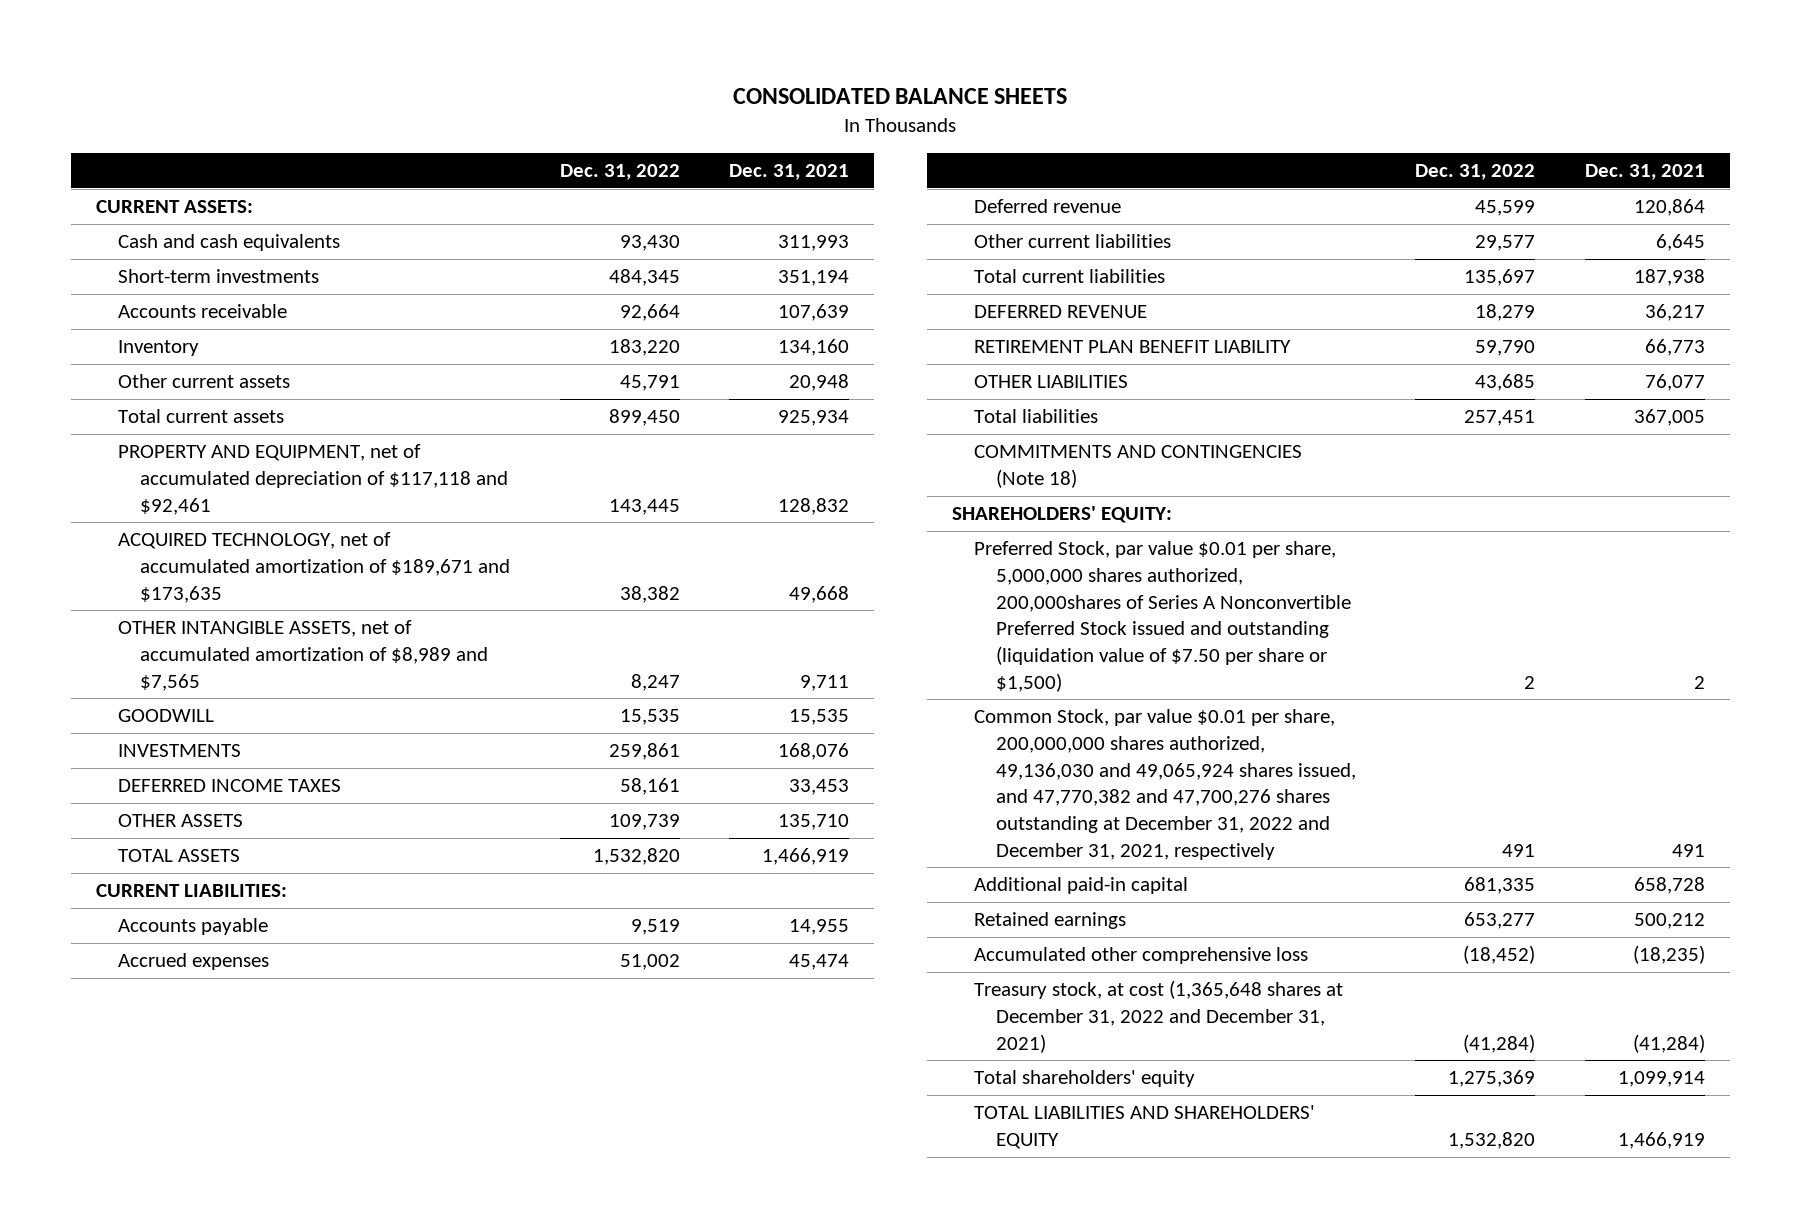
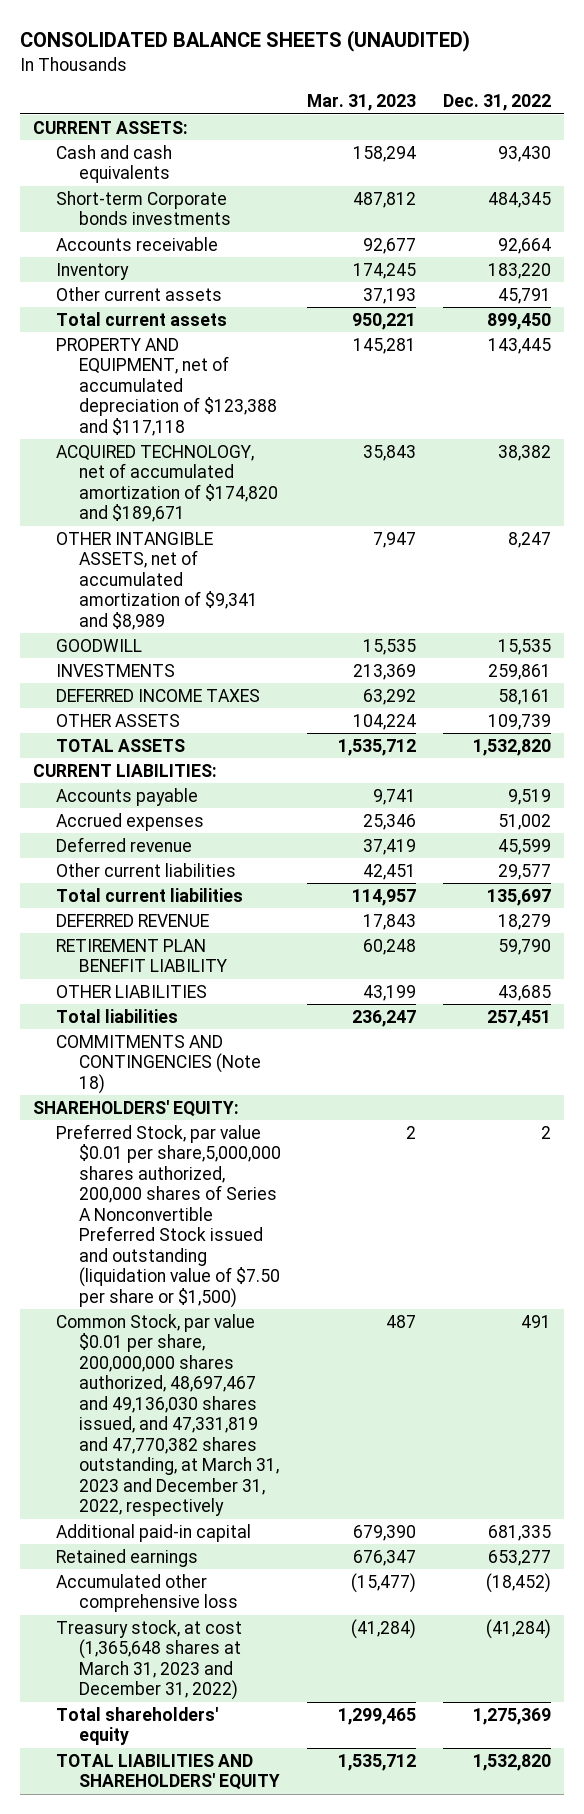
[733,87,1068,104] CONSOLIDATED BALANCE SHEETS -> [19,30,470,53] CONSOLIDATED BALANCE SHEETS (UNAUDITED)
[729,164,850,181] Dec. 31, 2021 -> none
none -> [307,94,417,112] Mar. 31, 2023
[117,269,319,284] Short-term investments -> [55,190,231,226] Short-term Corporate bonds investments
[117,444,508,515] PROPERTY AND EQUIPMENT, net of accumulated depreciation of $117,118 and $92,461 -> [55,337,277,436] PROPERTY AND EQUIPMENT, net of accumulated depreciation of $123,388 and $117,118
[117,532,510,603] ACQUIRED TECHNOLOGY, net of accumulated amortization of $189,671 and $173,635 -> [55,444,278,523] ACQUIRED TECHNOLOGY, net of accumulated amortization of $174,820 and $189,671
[117,620,488,691] OTHER INTANGIBLE ASSETS, net of accumulated amortization of $8,989 and $7,565 -> [55,531,258,630] OTHER INTANGIBLE ASSETS, net of accumulated amortization of $9,341 and $8,989
[973,541,1351,692] Preferred Stock, par value $0.01 per share, 5,000,000 shares authorized, 200,000shares of Series A Nonconvertible Preferred Stock issued and outstanding (liquidation value of $7.50 per share or $1,500) -> [55,1123,281,1308] Preferred Stock, par value $0.01 per share,5,000,000 shares authorized, 200,000 shares of Series A Nonconvertible Preferred Stock issued and outstanding (liquidation value of $7.50 per share or $1,500)
[973,709,1356,860] Common Stock, par value $0.01 per share, 200,000,000 shares authorized, 49,136,030 and 49,065,924 shares issued, and 47,770,382 and 47,700,276 shares outstanding at December 31, 2022 and December 31, 2021, respectively -> [55,1313,279,1517] Common Stock, par value $0.01 per share, 200,000,000 shares authorized, 48,697,467 and 49,136,030 shares issued, and 47,331,819 and 47,770,382 shares outstanding, at March 31, 2023 and December 31, 2022, respectively
[973,980,1343,1053] Treasury stock, at cost (1,365,648 shares at December 31, 2022 and December 31, 2021) -> [55,1619,242,1701] Treasury stock, at cost (1,365,648 shares at March 31, 2023 and December 31, 2022)

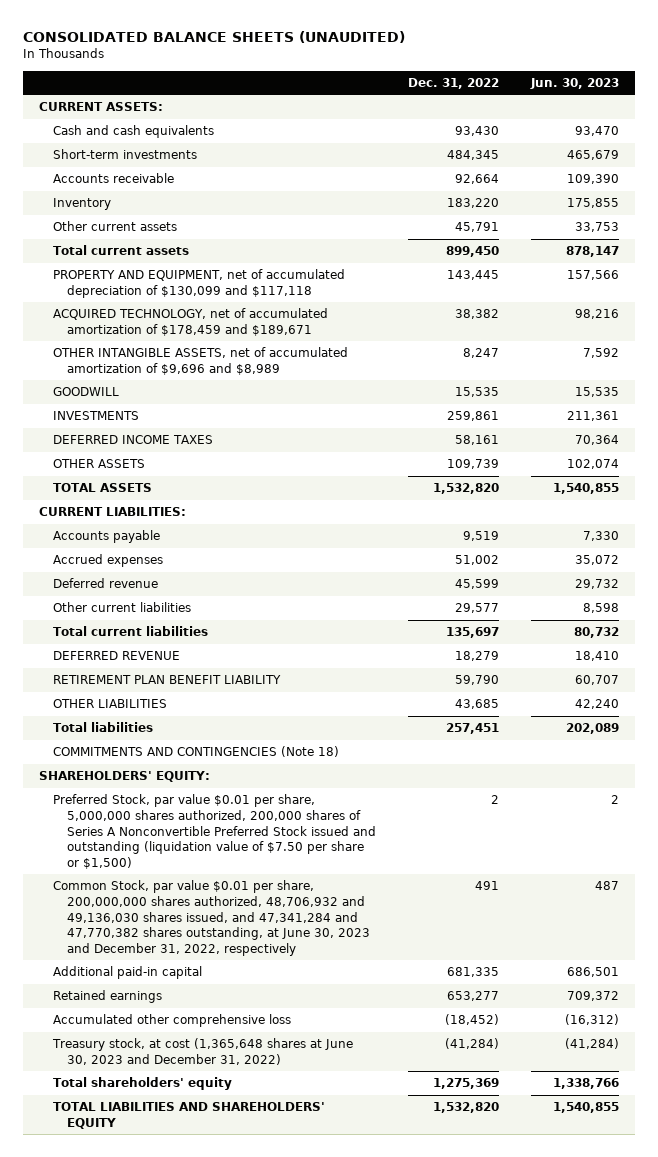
[307,94,417,112] Mar. 31, 2023 -> none
none -> [529,77,619,89] Jun. 30, 2023
[55,190,231,226] Short-term Corporate bonds investments -> [52,149,197,160] Short-term investments
[55,337,277,436] PROPERTY AND EQUIPMENT, net of accumulated depreciation of $123,388 and $117,118 -> [52,269,345,298] PROPERTY AND EQUIPMENT, net of accumulated depreciation of $130,099 and $117,118
[55,444,278,523] ACQUIRED TECHNOLOGY, net of accumulated amortization of $174,820 and $189,671 -> [52,308,328,336] ACQUIRED TECHNOLOGY, net of accumulated amortization of $178,459 and $189,671
[55,531,258,630] OTHER INTANGIBLE ASSETS, net of accumulated amortization of $9,341 and $8,989 -> [52,347,348,375] OTHER INTANGIBLE ASSETS, net of accumulated amortization of $9,696 and $8,989
[55,1123,281,1308] Preferred Stock, par value $0.01 per share,5,000,000 shares authorized, 200,000 shares of Series A Nonconvertible Preferred Stock issued and outstanding (liquidation value of $7.50 per share or $1,500) -> [52,794,376,869] Preferred Stock, par value $0.01 per share, 5,000,000 shares authorized, 200,000 shares of Series A Nonconvertible Preferred Stock issued and outstanding (liquidation value of $7.50 per share or $1,500)
[55,1313,279,1517] Common Stock, par value $0.01 per share, 200,000,000 shares authorized, 48,697,467 and 49,136,030 shares issued, and 47,331,819 and 47,770,382 shares outstanding, at March 31, 2023 and December 31, 2022, respectively -> [52,880,370,956] Common Stock, par value $0.01 per share, 200,000,000 shares authorized, 48,706,932 and 49,136,030 shares issued, and 47,341,284 and 47,770,382 shares outstanding, at June 30, 2023 and December 31, 2022, respectively
[55,1619,242,1701] Treasury stock, at cost (1,365,648 shares at March 31, 2023 and December 31, 2022) -> [51,1038,353,1065] Treasury stock, at cost (1,365,648 shares at June 30, 2023 and December 31, 2022)

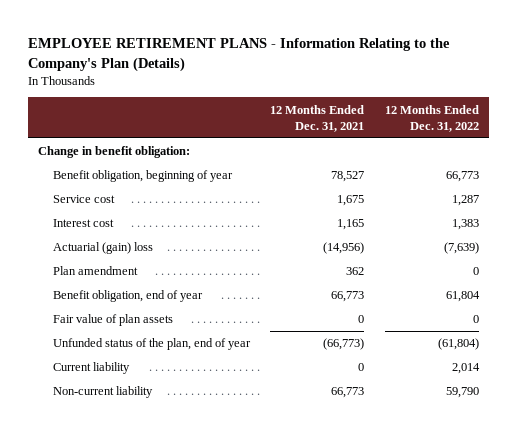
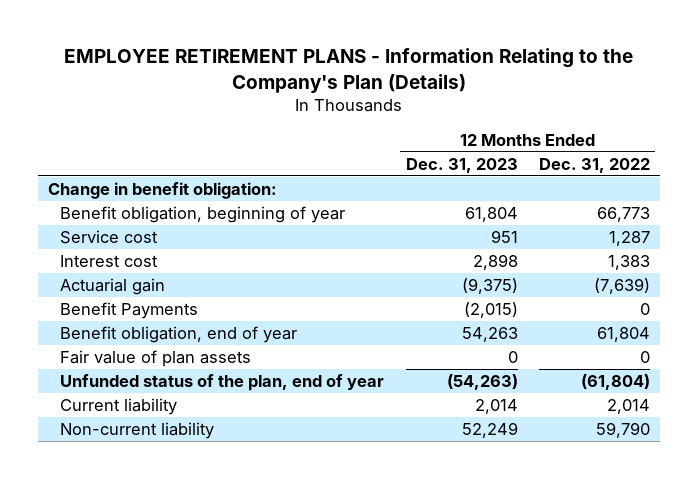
[270,104,365,132] 12 Months Ended Dec. 31, 2021 -> none
none -> [405,157,518,173] Dec. 31, 2023
[52,266,138,276] Plan amendment -> none
[52,242,153,255] Actuarial (gain) loss -> [60,278,166,296] Actuarial gain
none -> [60,302,199,320] Benefit Payments

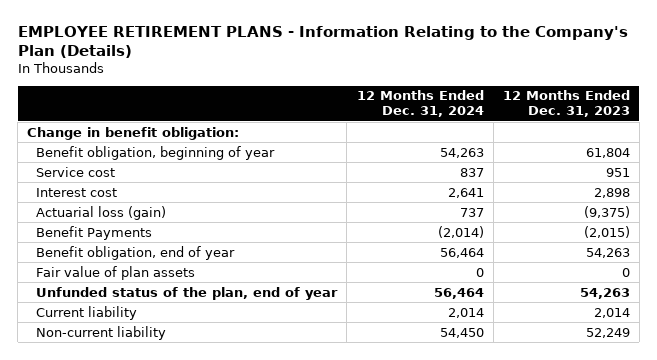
[538,157,650,173] Dec. 31, 2022 -> none
none -> [356,90,484,118] 12 Months Ended Dec. 31, 2024
[60,278,166,296] Actuarial gain -> [36,205,167,220] Actuarial loss (gain)
[446,374,518,391] (54,263) -> [579,287,630,299] 54,263

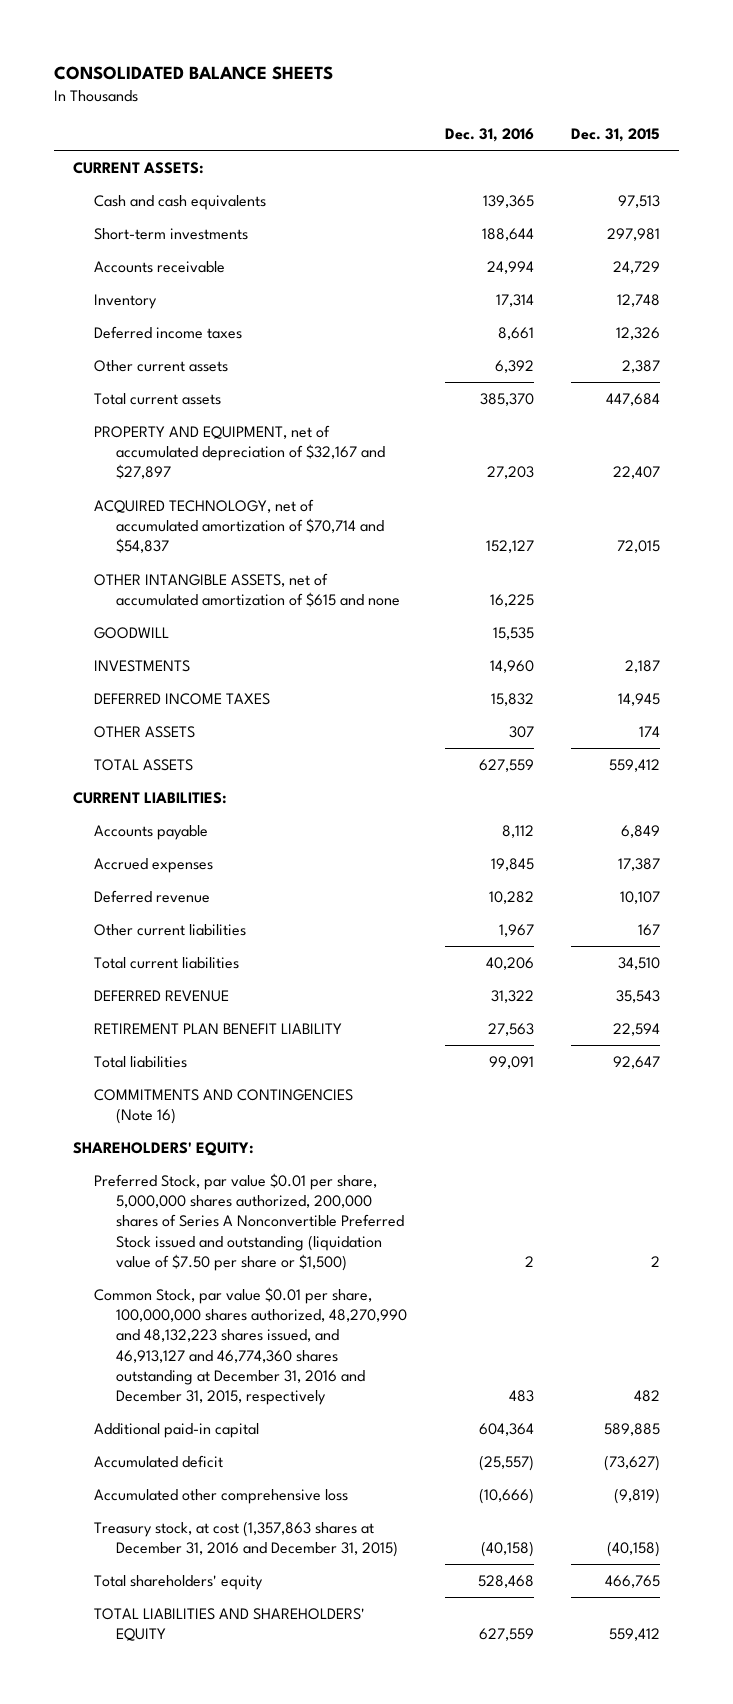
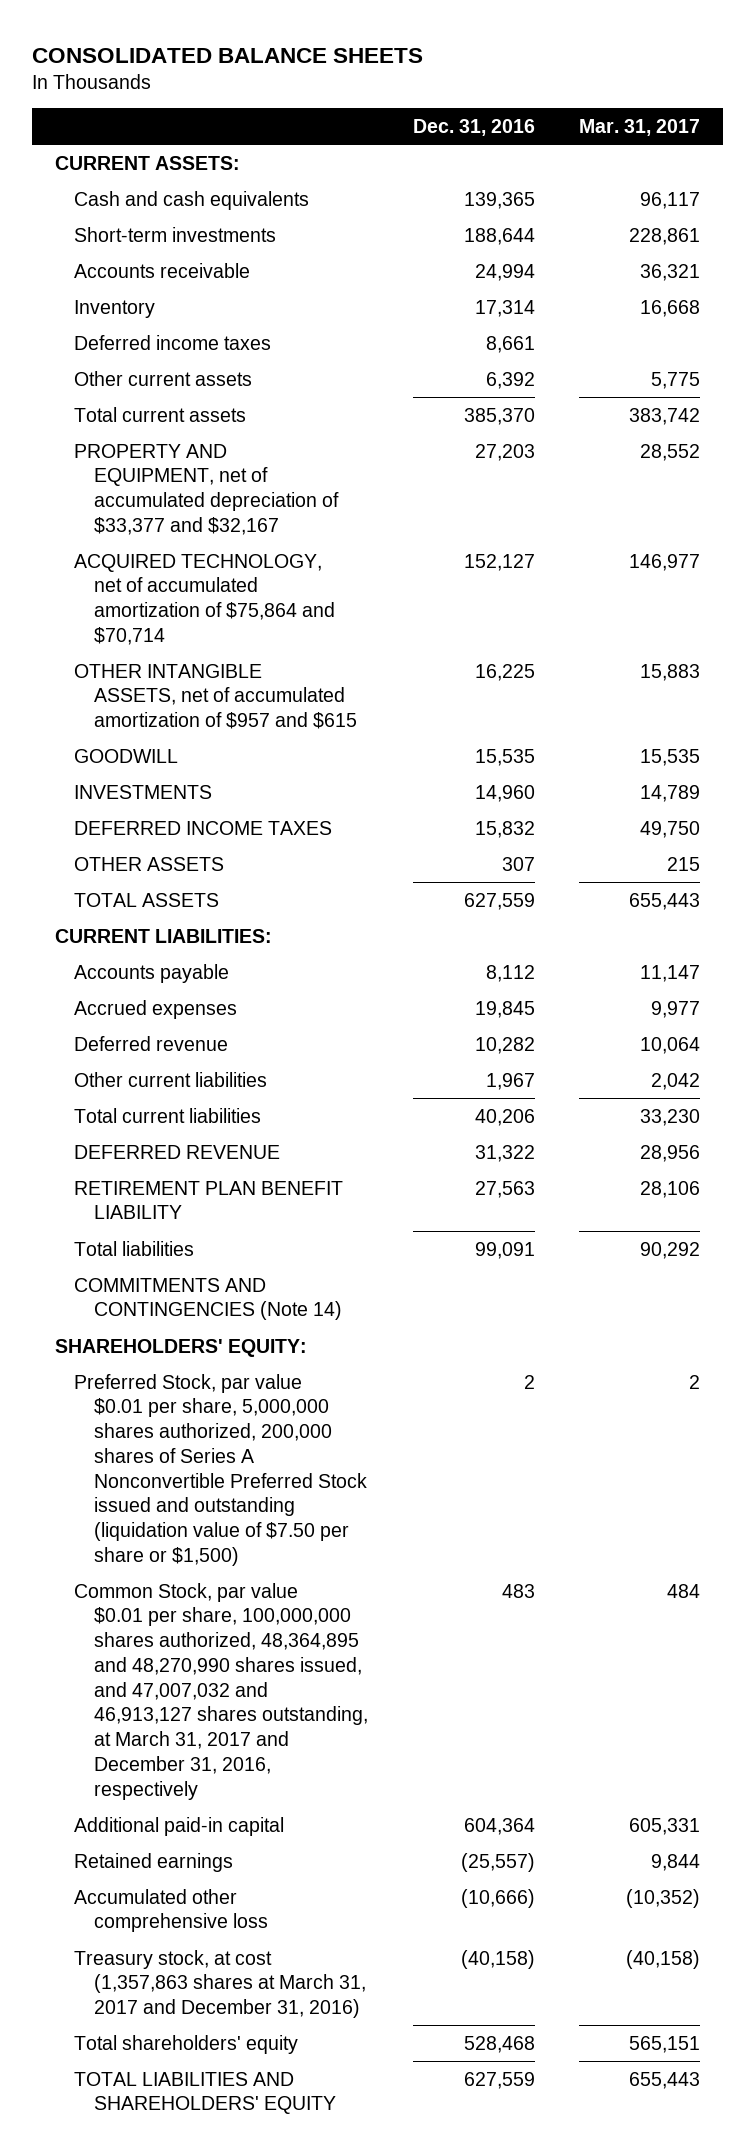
[571,128,661,143] Dec. 31, 2015 -> none
none -> [579,118,701,136] Mar. 31, 2017
[94,424,385,480] PROPERTY AND EQUIPMENT, net of accumulated depreciation of $32,167 and $27,897 -> [74,443,339,535] PROPERTY AND EQUIPMENT, net of accumulated depreciation of $33,377 and $32,167
[94,498,384,554] ACQUIRED TECHNOLOGY, net of accumulated amortization of $70,714 and $54,837 -> [74,553,335,645] ACQUIRED TECHNOLOGY, net of accumulated amortization of $75,864 and $70,714
[94,572,400,608] OTHER INTANGIBLE ASSETS, net of accumulated amortization of $615 and none -> [74,663,357,730] OTHER INTANGIBLE ASSETS, net of accumulated amortization of $957 and $615
[94,1088,354,1125] COMMITMENTS AND CONTINGENCIES (Note 16) -> [74,1277,342,1321] COMMITMENTS AND CONTINGENCIES (Note 14)
[94,1286,407,1406] Common Stock, par value $0.01 per share, 100,000,000 shares authorized, 48,270,990 and 48,132,223 shares issued, and 46,913,127 and 46,774,360 shares outstanding at December 31, 2016 and December 31, 2015, respectively -> [74,1582,368,1800] Common Stock, par value $0.01 per share, 100,000,000 shares authorized, 48,364,895 and 48,270,990 shares issued, and 47,007,032 and 46,913,127 shares outstanding, at March 31, 2017 and December 31, 2016, respectively
[94,1454,224,1468] Accumulated deficit -> [74,1852,234,1872] Retained earnings
[94,1520,398,1558] Treasury stock, at cost (1,357,863 shares at December 31, 2016 and December 31, 2015) -> [74,1949,366,2019] Treasury stock, at cost (1,357,863 shares at March 31, 2017 and December 31, 2016)

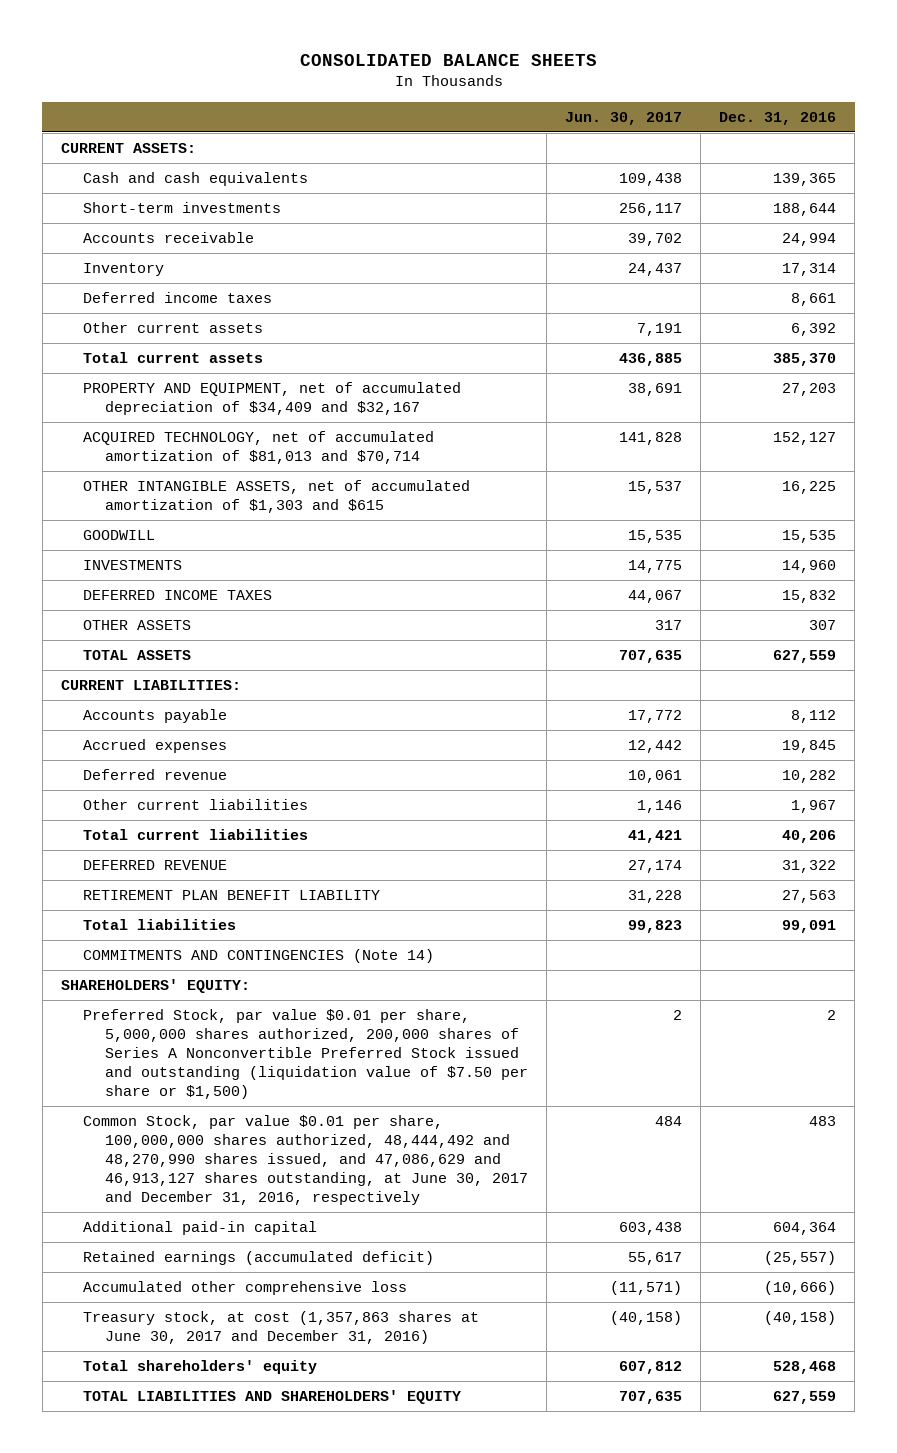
[579,118,701,136] Mar. 31, 2017 -> none
none -> [565,111,683,125] Jun. 30, 2017
[74,443,339,535] PROPERTY AND EQUIPMENT, net of accumulated depreciation of $33,377 and $32,167 -> [82,381,461,415] PROPERTY AND EQUIPMENT, net of accumulated depreciation of $34,409 and $32,167
[74,553,335,645] ACQUIRED TECHNOLOGY, net of accumulated amortization of $75,864 and $70,714 -> [82,430,434,464] ACQUIRED TECHNOLOGY, net of accumulated amortization of $81,013 and $70,714
[74,663,357,730] OTHER INTANGIBLE ASSETS, net of accumulated amortization of $957 and $615 -> [82,479,470,513] OTHER INTANGIBLE ASSETS, net of accumulated amortization of $1,303 and $615
[74,1582,368,1800] Common Stock, par value $0.01 per share, 100,000,000 shares authorized, 48,364,895 and 48,270,990 shares issued, and 47,007,032 and 46,913,127 shares outstanding, at March 31, 2017 and December 31, 2016, respectively -> [82,1114,528,1205] Common Stock, par value $0.01 per share, 100,000,000 shares authorized, 48,444,492 and 48,270,990 shares issued, and 47,086,629 and 46,913,127 shares outstanding, at June 30, 2017 and December 31, 2016, respectively
[74,1852,234,1872] Retained earnings -> [82,1250,434,1265] Retained earnings (accumulated deficit)
[74,1949,366,2019] Treasury stock, at cost (1,357,863 shares at March 31, 2017 and December 31, 2016) -> [82,1310,479,1344] Treasury stock, at cost (1,357,863 shares at June 30, 2017 and December 31, 2016)

